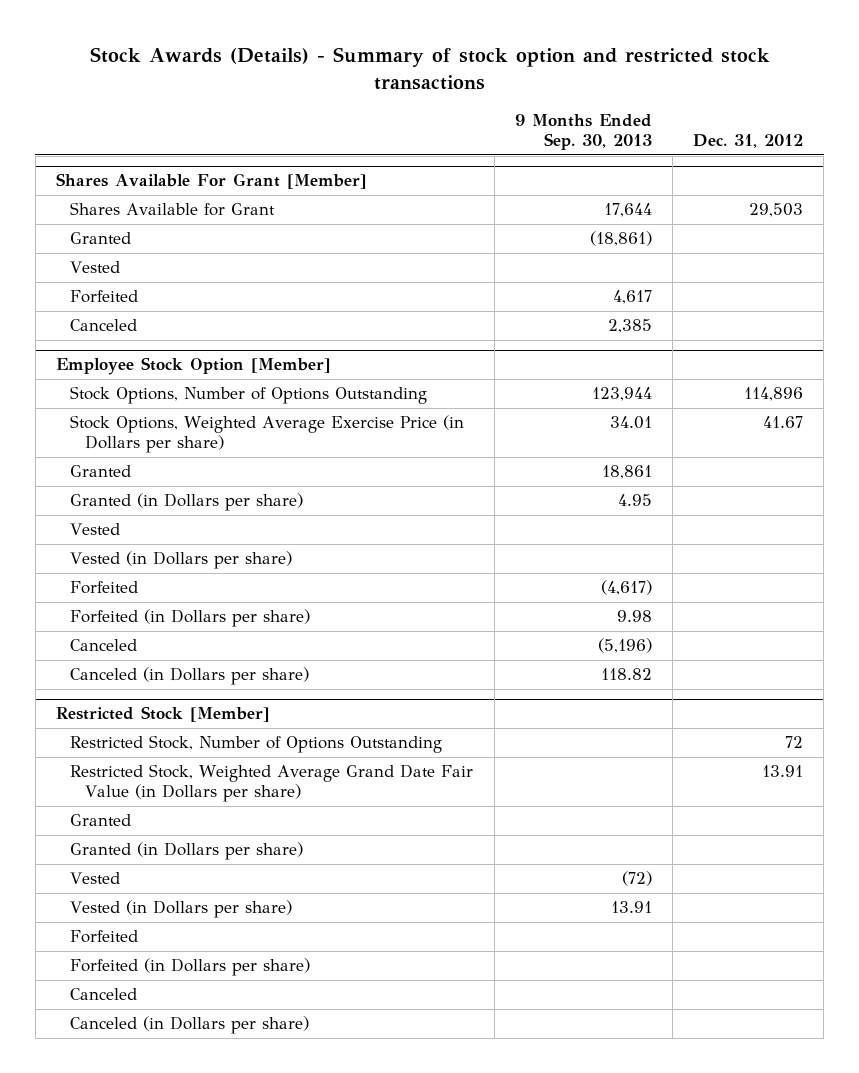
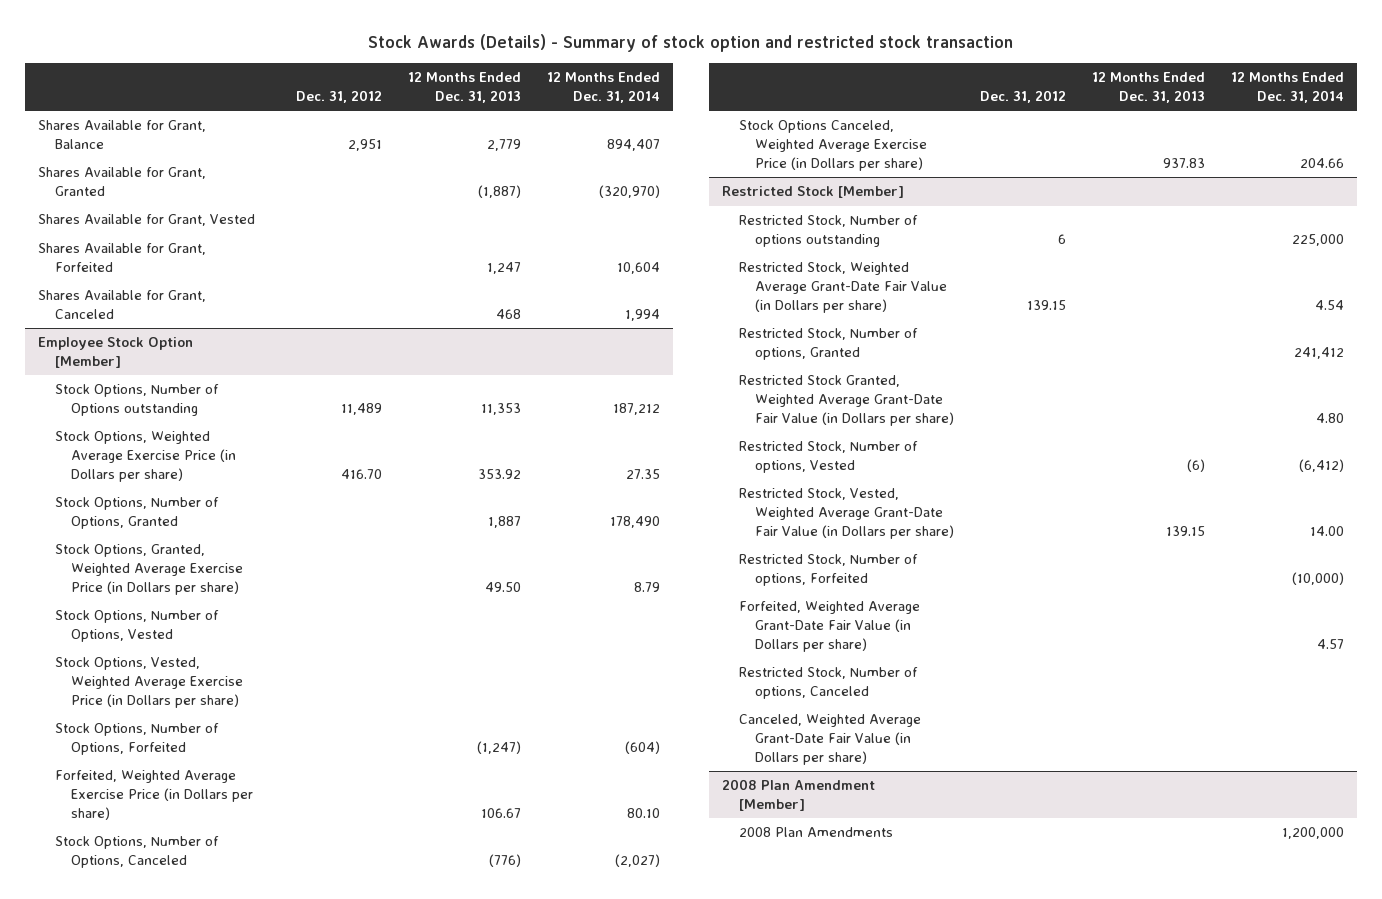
[89,47,770,90] Stock Awards (Details) - Summary of stock option and restricted stock transactions -> [368,34,1014,53] Stock Awards (Details) - Summary of stock option and restricted stock transaction
[514,114,652,151] 9 Months Ended Sep. 30, 2013 -> none
none -> [407,72,521,103] 12 Months Ended Dec. 31, 2013
none -> [546,72,660,103] 12 Months Ended Dec. 31, 2014
[56,173,368,190] Shares Available For Grant [Member] -> none
[70,202,276,217] Shares Available for Grant -> none
[70,232,132,245] Granted -> none
[70,261,121,274] Vested -> none
[70,290,139,304] Forfeited -> none
[70,319,138,332] Canceled -> none
none -> [38,120,207,149] Shares Available for Grant, Balance
none -> [38,167,207,196] Shares Available for Grant, Granted
none -> [38,214,256,227] Shares Available for Grant, Vested
none -> [38,243,207,272] Shares Available for Grant, Forfeited
none -> [38,290,207,319] Shares Available for Grant, Canceled
[70,523,121,536] Vested -> none
[70,551,293,570] Vested (in Dollars per share) -> none
[70,386,428,405] Stock Options, Number of Options Outstanding -> [54,384,219,416] Stock Options, Number of Options outstanding
[744,387,804,402] 114,896 -> [340,402,382,415] 11,489
[763,416,804,429] 41.67 -> [340,468,382,479] 416.70
[70,465,132,478] Granted -> [54,497,219,529] Stock Options, Number of Options, Granted
[70,493,304,512] Granted (in Dollars per share) -> [54,544,244,595] Stock Options, Granted, Weighted Average Exercise Price (in Dollars per share)
none -> [54,610,219,642] Stock Options, Number of Options, Vested
none -> [54,657,244,708] Stock Options, Vested, Weighted Average Exercise Price (in Dollars per share)
[70,581,139,595] Forfeited -> [54,723,219,755] Stock Options, Number of Options, Forfeited
[70,609,311,628] Forfeited (in Dollars per share) -> [54,770,254,820] Forfeited, Weighted Average Exercise Price (in Dollars per share)
[70,639,138,652] Canceled -> [54,836,219,868] Stock Options, Number of Options, Canceled
[70,667,310,686] Canceled (in Dollars per share) -> [738,120,928,171] Stock Options Canceled, Weighted Average Exercise Price (in Dollars per share)
[70,735,443,754] Restricted Stock, Number of Options Outstanding -> [738,215,918,247] Restricted Stock, Number of options outstanding
[785,736,804,749] 72 -> [1058,233,1067,244] 6
[70,764,474,803] Restricted Stock, Weighted Average Grand Date Fair Value (in Dollars per share) -> [738,262,948,313] Restricted Stock, Weighted Average Grant-Date Fair Value (in Dollars per share)
[762,765,804,778] 13.91 -> [1027,299,1067,310] 139.15
[70,814,132,827] Granted -> [738,328,918,360] Restricted Stock, Number of options, Granted
[70,842,304,861] Granted (in Dollars per share) -> [738,375,955,426] Restricted Stock Granted, Weighted Average Grant-Date Fair Value (in Dollars per share)
[70,872,121,885] Vested -> [738,441,918,473] Restricted Stock, Number of options, Vested
[70,900,293,919] Vested (in Dollars per share) -> [738,488,955,539] Restricted Stock, Vested, Weighted Average Grant-Date Fair Value (in Dollars per share)
[70,930,139,944] Forfeited -> [738,554,918,586] Restricted Stock, Number of options, Forfeited
[70,958,311,977] Forfeited (in Dollars per share) -> [738,601,920,652] Forfeited, Weighted Average Grant-Date Fair Value (in Dollars per share)
[70,988,138,1001] Canceled -> [738,667,918,699] Restricted Stock, Number of options, Canceled
[70,1016,310,1035] Canceled (in Dollars per share) -> [738,714,921,765] Canceled, Weighted Average Grant-Date Fair Value (in Dollars per share)
none -> [722,779,876,811] 2008 Plan Amendment [Member]
none -> [738,827,893,838] 2008 Plan Amendments

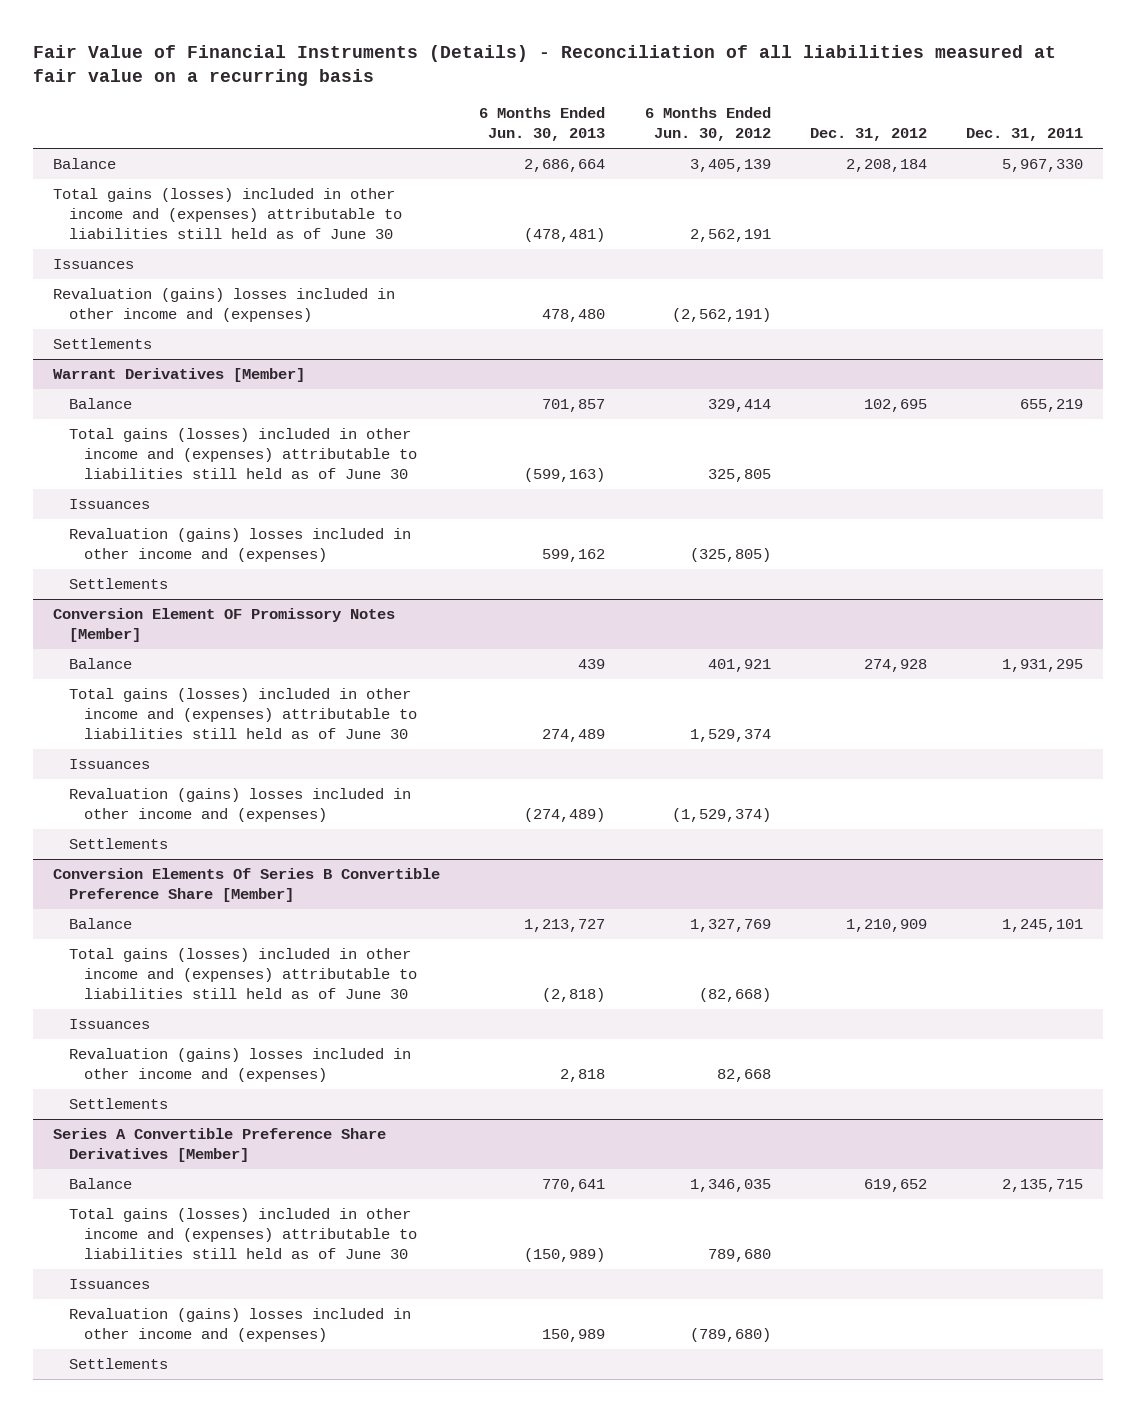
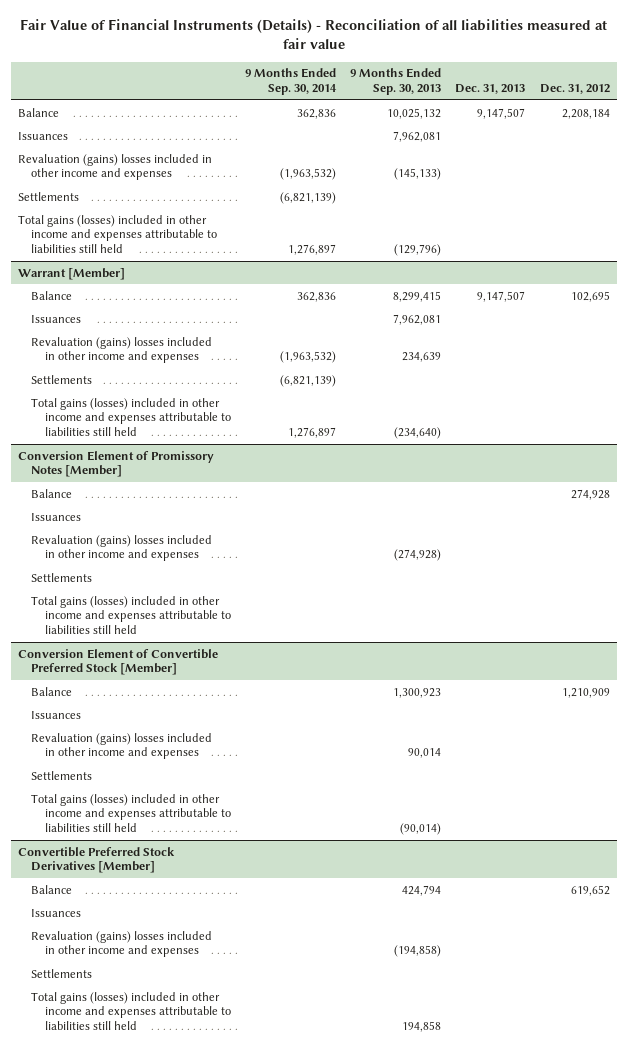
[33,44,1057,87] Fair Value of Financial Instruments (Details) - Reconciliation of all liabilities measured at fair value on a recurring basis -> [19,18,607,50] Fair Value of Financial Instruments (Details) - Reconciliation of all liabilities measured at fair value
[479,107,606,142] 6 Months Ended Jun. 30, 2013 -> none
[644,107,771,142] 6 Months Ended Jun. 30, 2012 -> none
[966,128,1084,142] Dec. 31, 2011 -> none
none -> [244,68,337,96] 9 Months Ended Sep. 30, 2014
none -> [350,68,442,96] 9 Months Ended Sep. 30, 2013
none -> [455,84,526,95] Dec. 31, 2013
[53,188,402,240] Total gains (losses) included in other income and (expenses) attributable to liabilities still held as of June 30 -> none
[53,288,396,323] Revaluation (gains) losses included in other income and (expenses) -> [17,153,212,181] Revaluation (gains) losses included in other income and expenses
none -> [17,214,218,254] Total gains (losses) included in other income and expenses attributable to liabilities still held
[53,368,306,383] Warrant Derivatives [Member] -> [17,267,125,280] Warrant [Member]
[68,428,418,480] Total gains (losses) included in other income and (expenses) attributable to liabilities still held as of June 30 -> none
[68,528,411,563] Revaluation (gains) losses included in other income and (expenses) -> [31,336,213,364] Revaluation (gains) losses included in other income and expenses
none -> [31,397,231,437] Total gains (losses) included in other income and expenses attributable to liabilities still held
[53,608,396,643] Conversion Element OF Promissory Notes [Member] -> [17,450,214,478] Conversion Element of Promissory Notes [Member]
[68,688,418,740] Total gains (losses) included in other income and (expenses) attributable to liabilities still held as of June 30 -> none
[68,788,411,823] Revaluation (gains) losses included in other income and (expenses) -> [31,534,213,562] Revaluation (gains) losses included in other income and expenses
none -> [31,595,231,635] Total gains (losses) included in other income and expenses attributable to liabilities still held
[53,868,441,903] Conversion Elements Of Series B Convertible Preference Share [Member] -> [17,648,218,676] Conversion Element of Convertible Preferred Stock [Member]
[68,948,418,1000] Total gains (losses) included in other income and (expenses) attributable to liabilities still held as of June 30 -> none
[68,1048,411,1083] Revaluation (gains) losses included in other income and (expenses) -> [31,732,213,760] Revaluation (gains) losses included in other income and expenses
none -> [31,793,231,833] Total gains (losses) included in other income and expenses attributable to liabilities still held
[53,1128,387,1163] Series A Convertible Preference Share Derivatives [Member] -> [17,846,175,874] Convertible Preferred Stock Derivatives [Member]
[68,1208,418,1260] Total gains (losses) included in other income and (expenses) attributable to liabilities still held as of June 30 -> none
[68,1308,411,1343] Revaluation (gains) losses included in other income and (expenses) -> [31,930,213,958] Revaluation (gains) losses included in other income and expenses
none -> [31,991,231,1031] Total gains (losses) included in other income and expenses attributable to liabilities still held

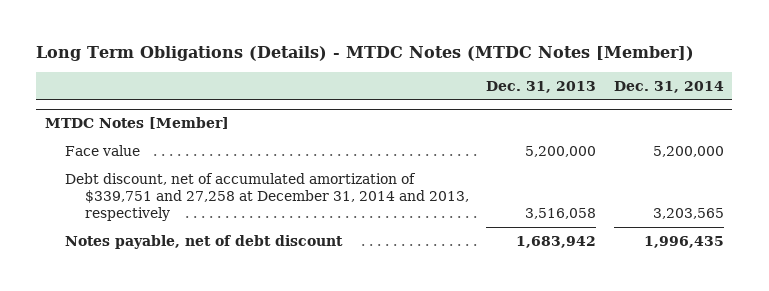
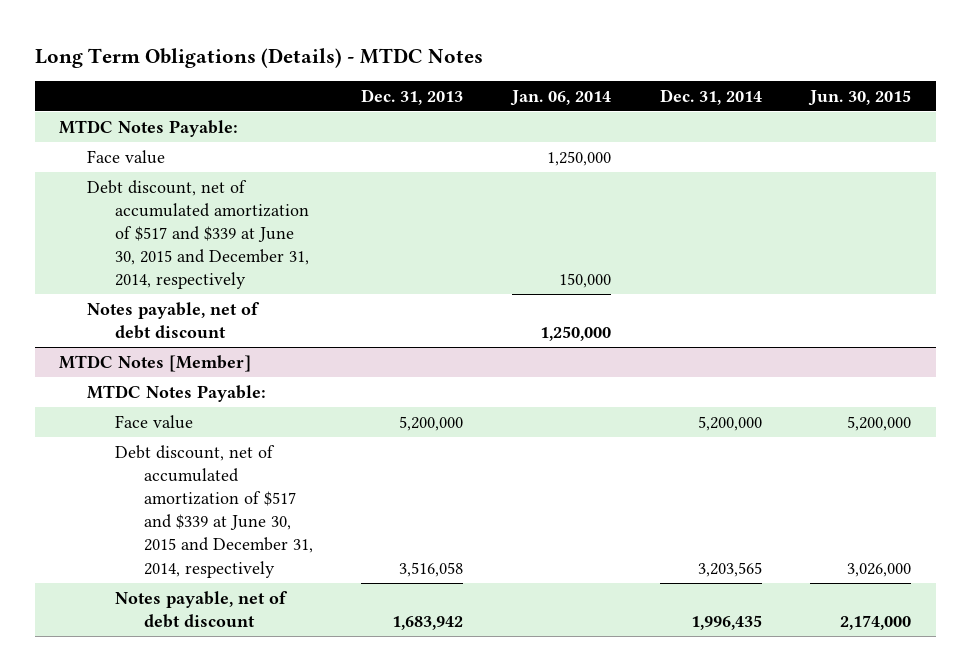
[36,46,695,62] Long Term Obligations (Details) - MTDC Notes (MTDC Notes [Member]) -> [34,47,483,68] Long Term Obligations (Details) - MTDC Notes
none -> [510,89,612,106] Jan. 06, 2014
none -> [808,89,912,106] Jun. 30, 2015
none -> [58,119,238,137] MTDC Notes Payable:
none -> [87,149,166,164] Face value
none -> [87,179,310,290] Debt discount, net of accumulated amortization of $517 and $339 at June 30, 2015 and December 31, 2014, respectively
none -> [87,301,261,339] Notes payable, net of debt discount
none -> [87,384,267,402] MTDC Notes Payable:
[64,172,469,222] Debt discount, net of accumulated amortization of $339,751 and 27,258 at December 31, 2014 and 2013, respectively -> [115,444,313,578] Debt discount, net of accumulated amortization of $517 and $339 at June 30, 2015 and December 31, 2014, respectively

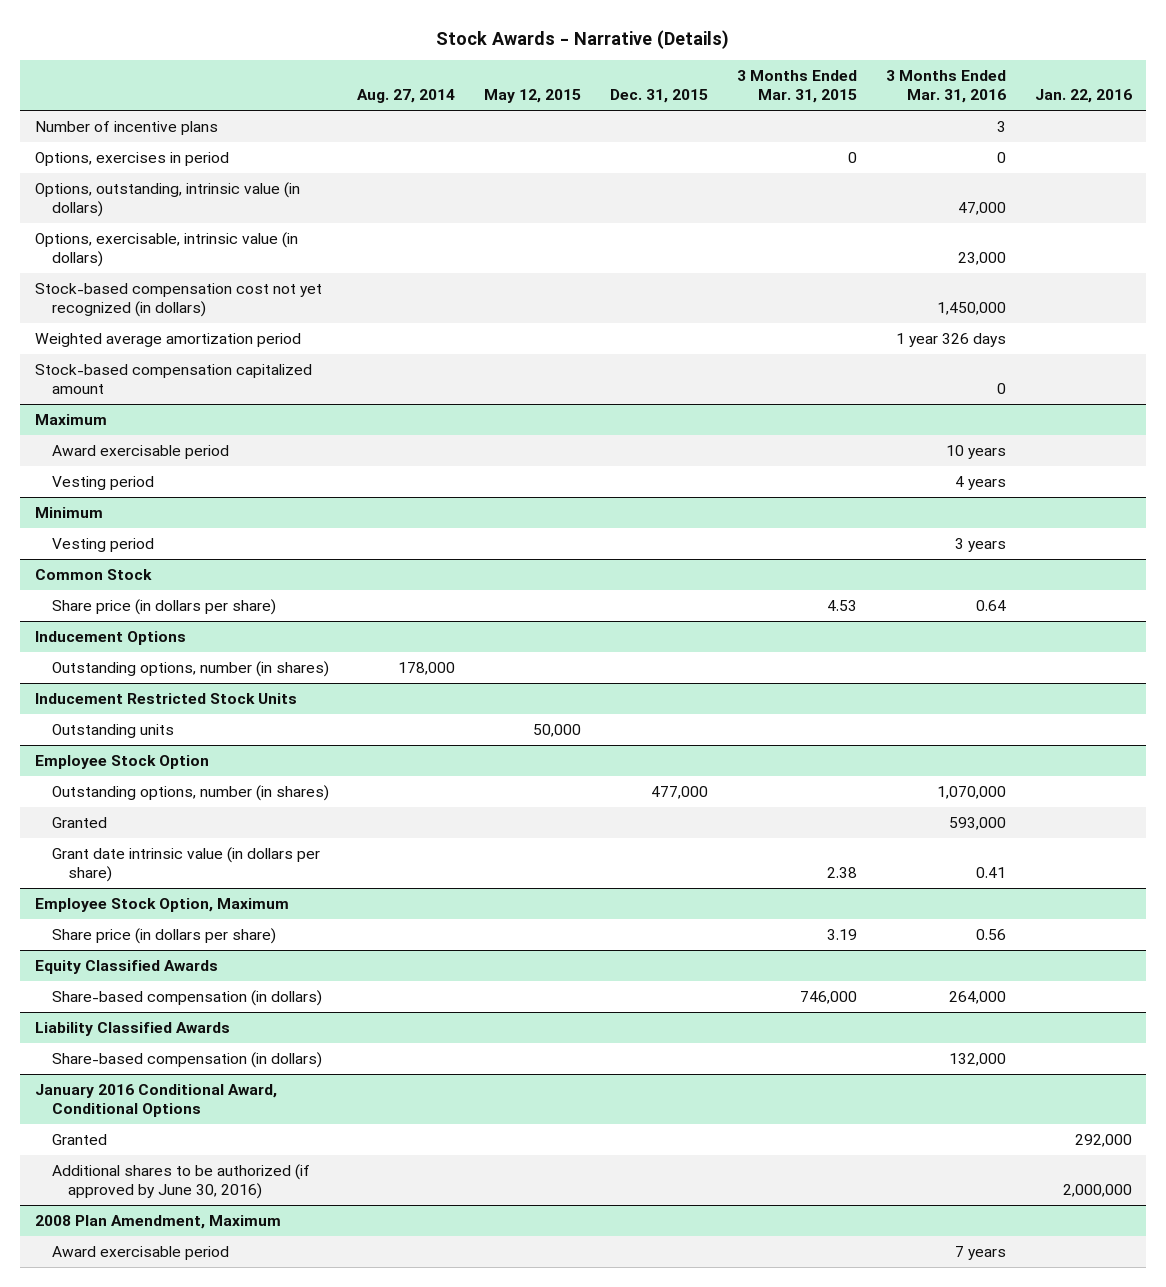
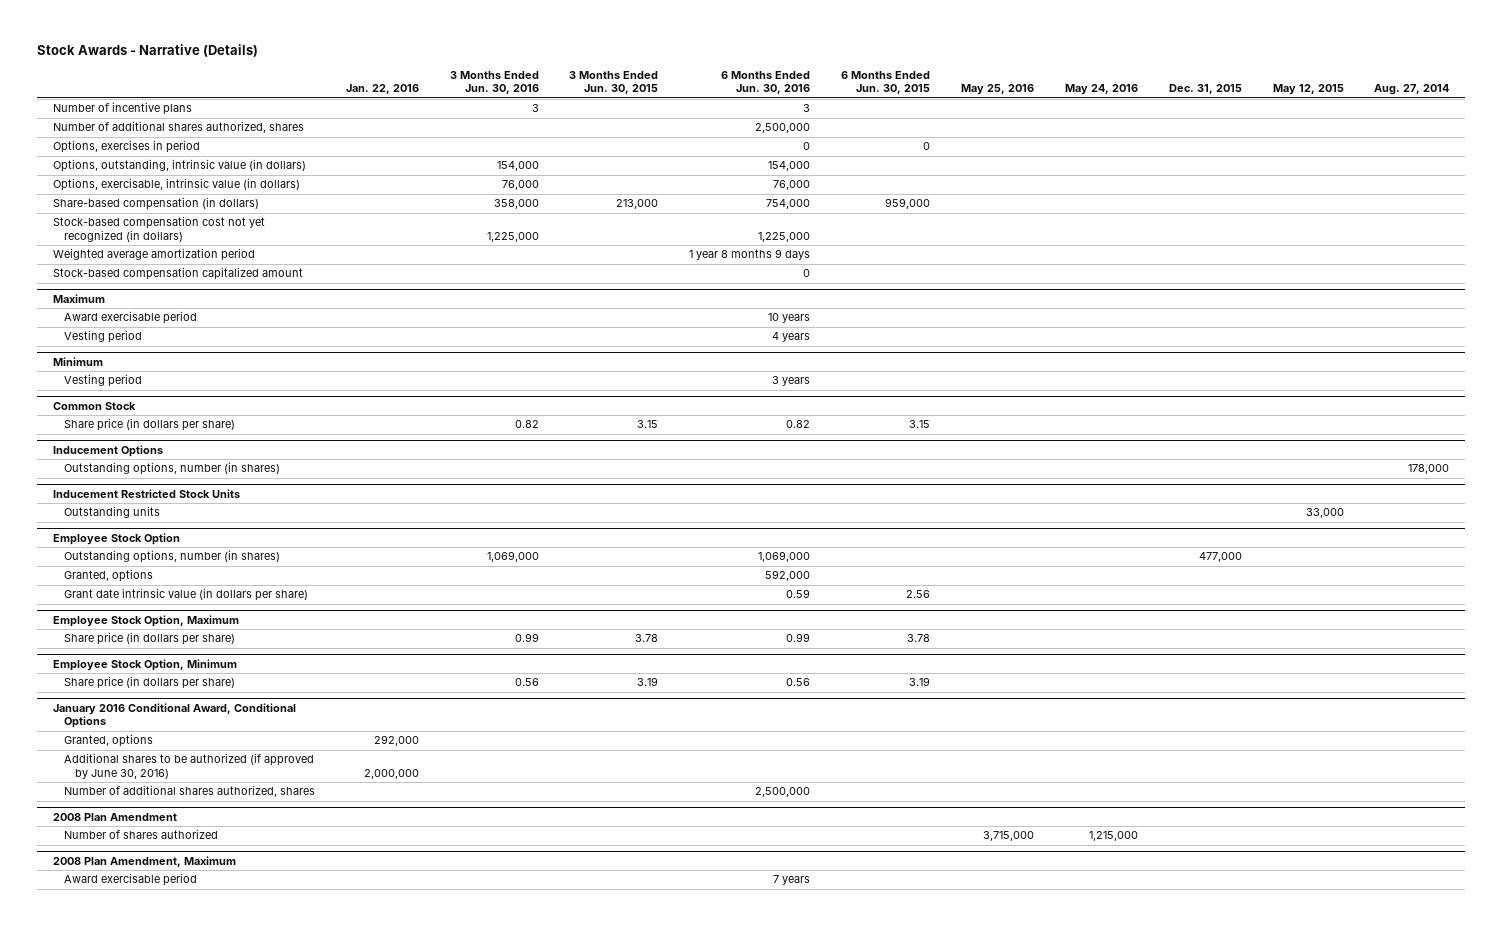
[736,69,857,104] 3 Months Ended Mar. 31, 2015 -> none
[885,69,1006,104] 3 Months Ended Mar. 31, 2016 -> none
none -> [449,71,539,95] 3 Months Ended Jun. 30, 2016
none -> [569,71,659,95] 3 Months Ended Jun. 30, 2015
none -> [721,71,811,95] 6 Months Ended Jun. 30, 2016
none -> [841,71,931,95] 6 Months Ended Jun. 30, 2015
none -> [960,84,1034,96] May 25, 2016
none -> [1064,84,1138,96] May 24, 2016
none -> [52,121,304,134] Number of additional shares authorized, shares
none -> [52,197,259,211] Share-based compensation (in dollars)
[533,723,582,737] 50,000 -> [1305,508,1344,519] 33,000
[51,816,107,828] Granted -> [63,569,153,583] Granted, options
[34,959,218,974] Equity Classified Awards -> none
[51,989,322,1006] Share-based compensation (in dollars) -> none
[34,1021,230,1036] Liability Classified Awards -> none
[51,1051,322,1068] Share-based compensation (in dollars) -> none
none -> [52,659,237,672] Employee Stock Option, Minimum
none -> [63,676,235,690] Share price (in dollars per share)
[51,1133,107,1145] Granted -> [63,734,153,748] Granted, options
none -> [63,785,315,798] Number of additional shares authorized, shares
none -> [52,813,177,822] 2008 Plan Amendment
none -> [63,829,218,840] Number of shares authorized

